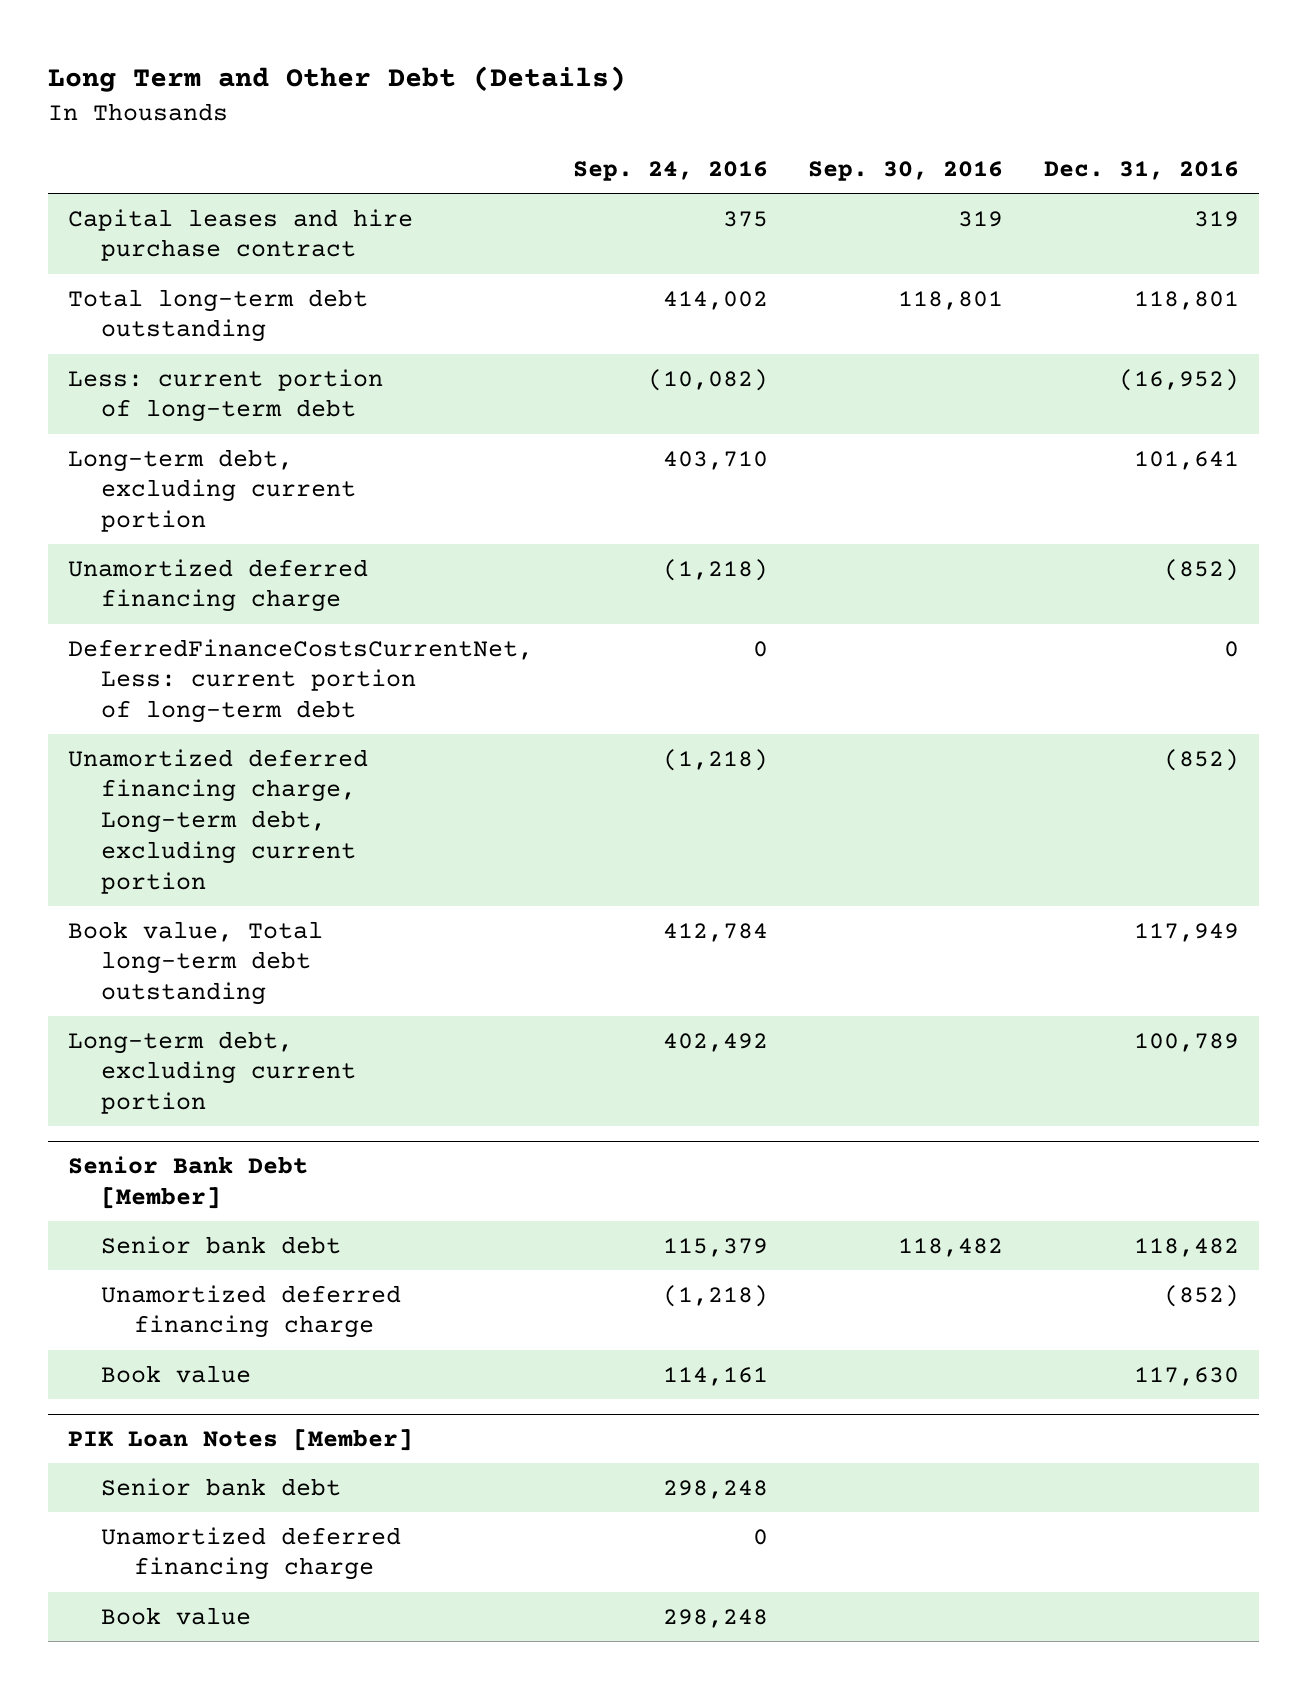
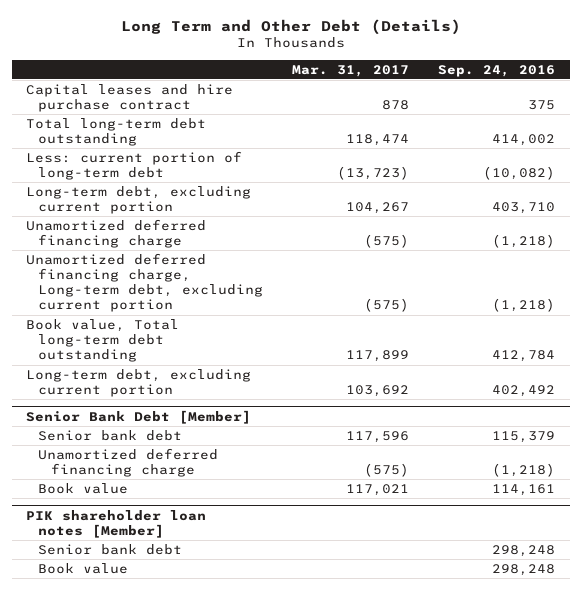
[808,161,1004,182] Sep. 30, 2016 -> none
[1043,161,1239,181] Dec. 31, 2016 -> none
none -> [292,64,410,77] Mar. 31, 2017
[67,638,533,724] DeferredFinanceCostsCurrentNet, Less: current portion of long-term debt -> none
[67,1428,413,1451] PIK Loan Notes [Member] -> [26,509,207,538] PIK shareholder loan notes [Member]
[101,1526,402,1581] Unamortized deferred financing charge -> none

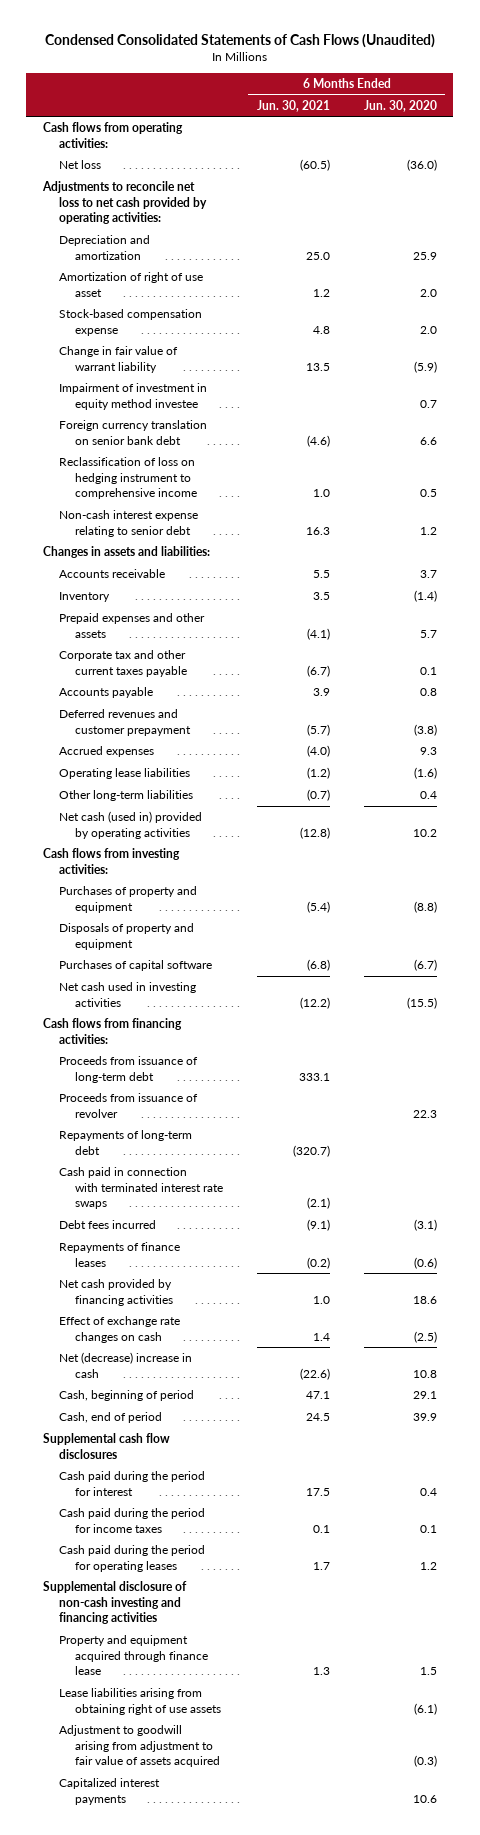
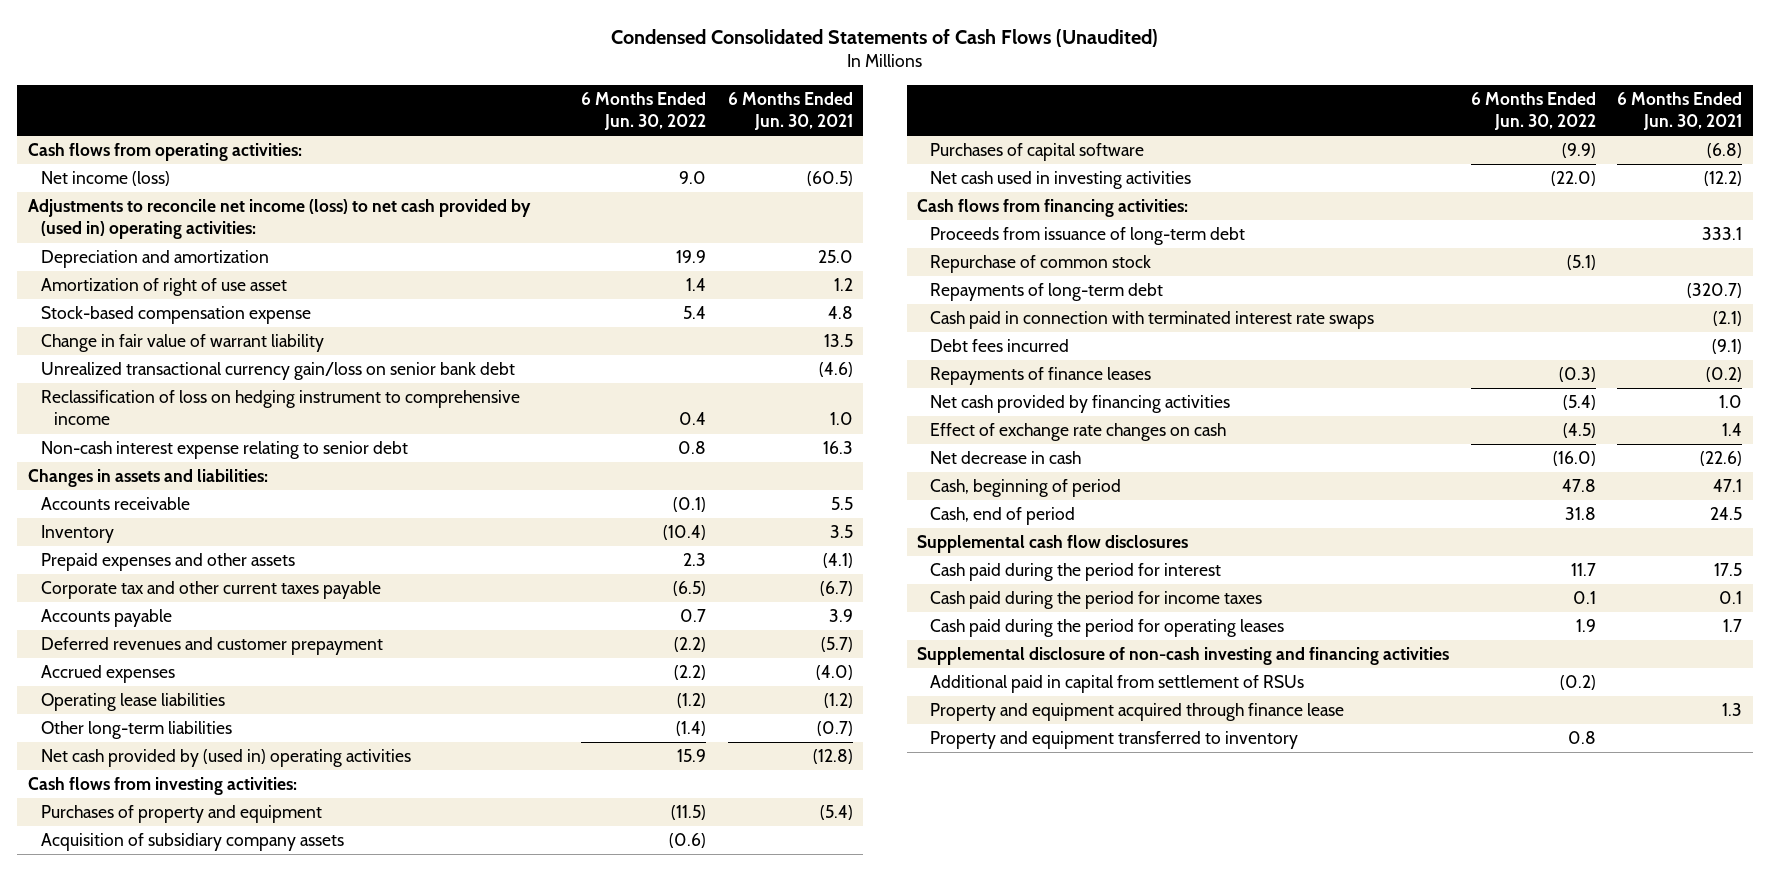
[363,99,437,112] Jun. 30, 2020 -> none
none -> [581,91,707,130] 6 Months Ended Jun. 30, 2022
[58,160,101,170] Net loss -> [40,171,170,187] Net income (loss)
[42,181,207,224] Adjustments to reconcile net loss to net cash provided by operating activities: -> [27,199,531,240] Adjustments to reconcile net income (loss) to net cash provided by (used in) operating activities:
[58,383,207,410] Impairment of investment in equity method investee -> none
[58,420,207,445] Foreign currency translation on senior bank debt -> none
none -> [40,362,515,381] Unrealized transactional currency gain/loss on senior bank debt
[58,811,202,839] Net cash (used in) provided by operating activities -> [40,749,411,768] Net cash provided by (used in) operating activities
[58,923,194,950] Disposals of property and equipment -> none
none -> [40,833,344,852] Acquisition of subsidiary company assets
[58,1093,198,1118] Proceeds from issuance of revolver -> none
none -> [930,255,1152,274] Repurchase of common stock
[58,1352,192,1378] Net (decrease) increase in cash -> [930,451,1082,465] Net decrease in cash
none -> [930,675,1305,694] Additional paid in capital from settlement of RSUs
[58,1688,221,1715] Lease liabilities arising from obtaining right of use assets -> none
[58,1725,220,1767] Adjustment to goodwill arising from adjustment to fair value of assets acquired -> none
[58,1778,160,1805] Capitalized interest payments -> none
none -> [930,731,1299,750] Property and equipment transferred to inventory

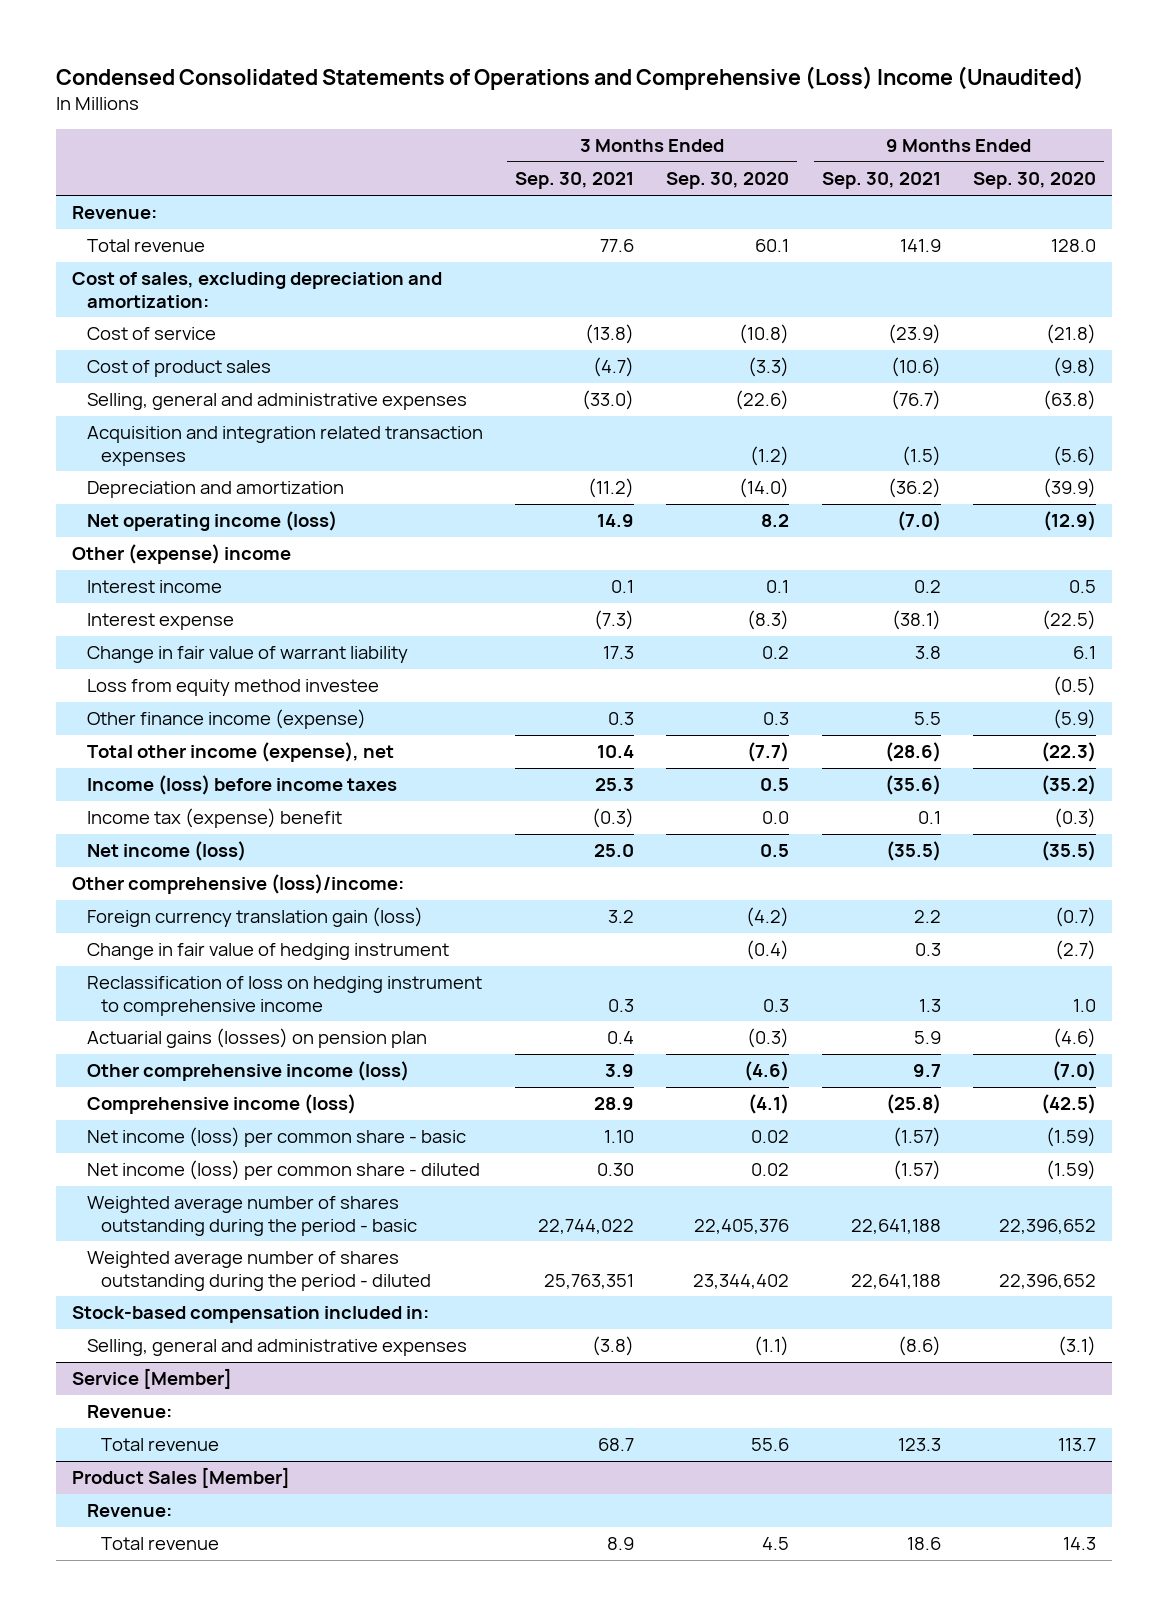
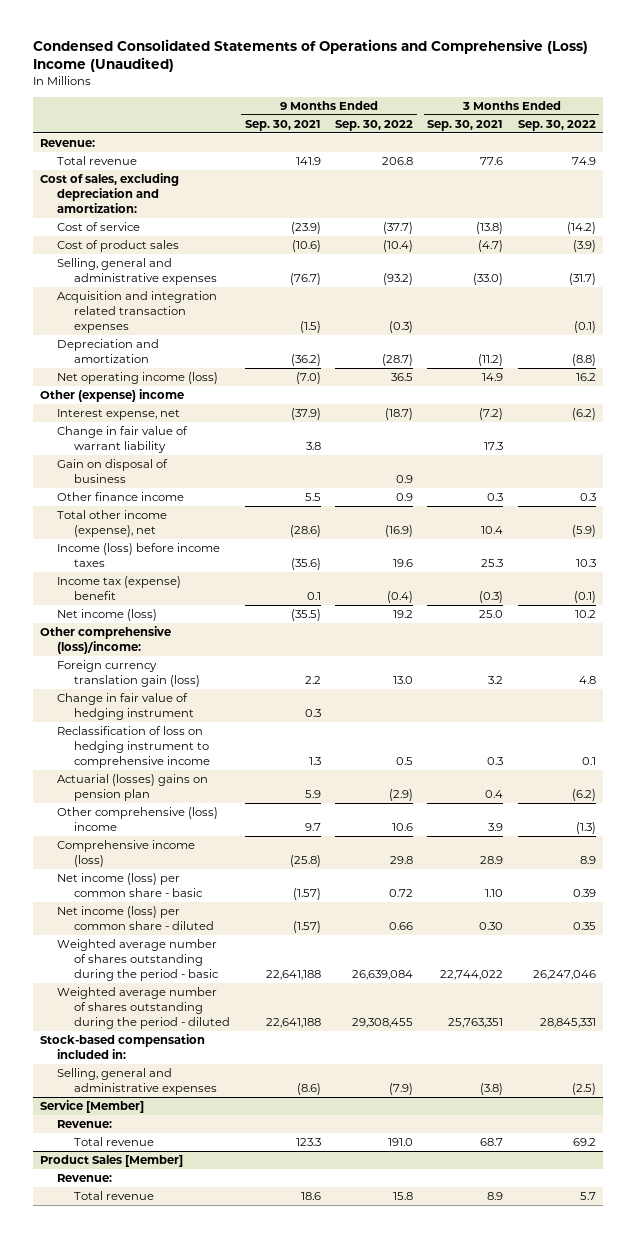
[666,172,790,190] Sep. 30, 2020 -> none
[972,172,1096,190] Sep. 30, 2020 -> none
none -> [335,119,414,131] Sep. 30, 2022
none -> [517,119,596,131] Sep. 30, 2022
[86,580,222,594] Interest income -> none
[86,613,234,631] Interest expense -> [57,409,181,421] Interest expense, net
[594,610,635,631] (7.3) -> [479,408,504,421] (7.2)
[891,610,941,631] (38.1) -> [290,408,321,421] (37.9)
[86,679,379,697] Loss from equity method investee -> none
none -> [57,459,169,483] Gain on disposal of business
[86,709,366,730] Other finance income (expense) -> [57,492,185,502] Other finance income
[86,1028,427,1049] Actuarial gains (losses) on pension plan -> [57,774,209,801] Actuarial (losses) gains on pension plan
[86,1061,409,1082] Other comprehensive income (loss) -> [57,807,219,831] Other comprehensive (loss) income

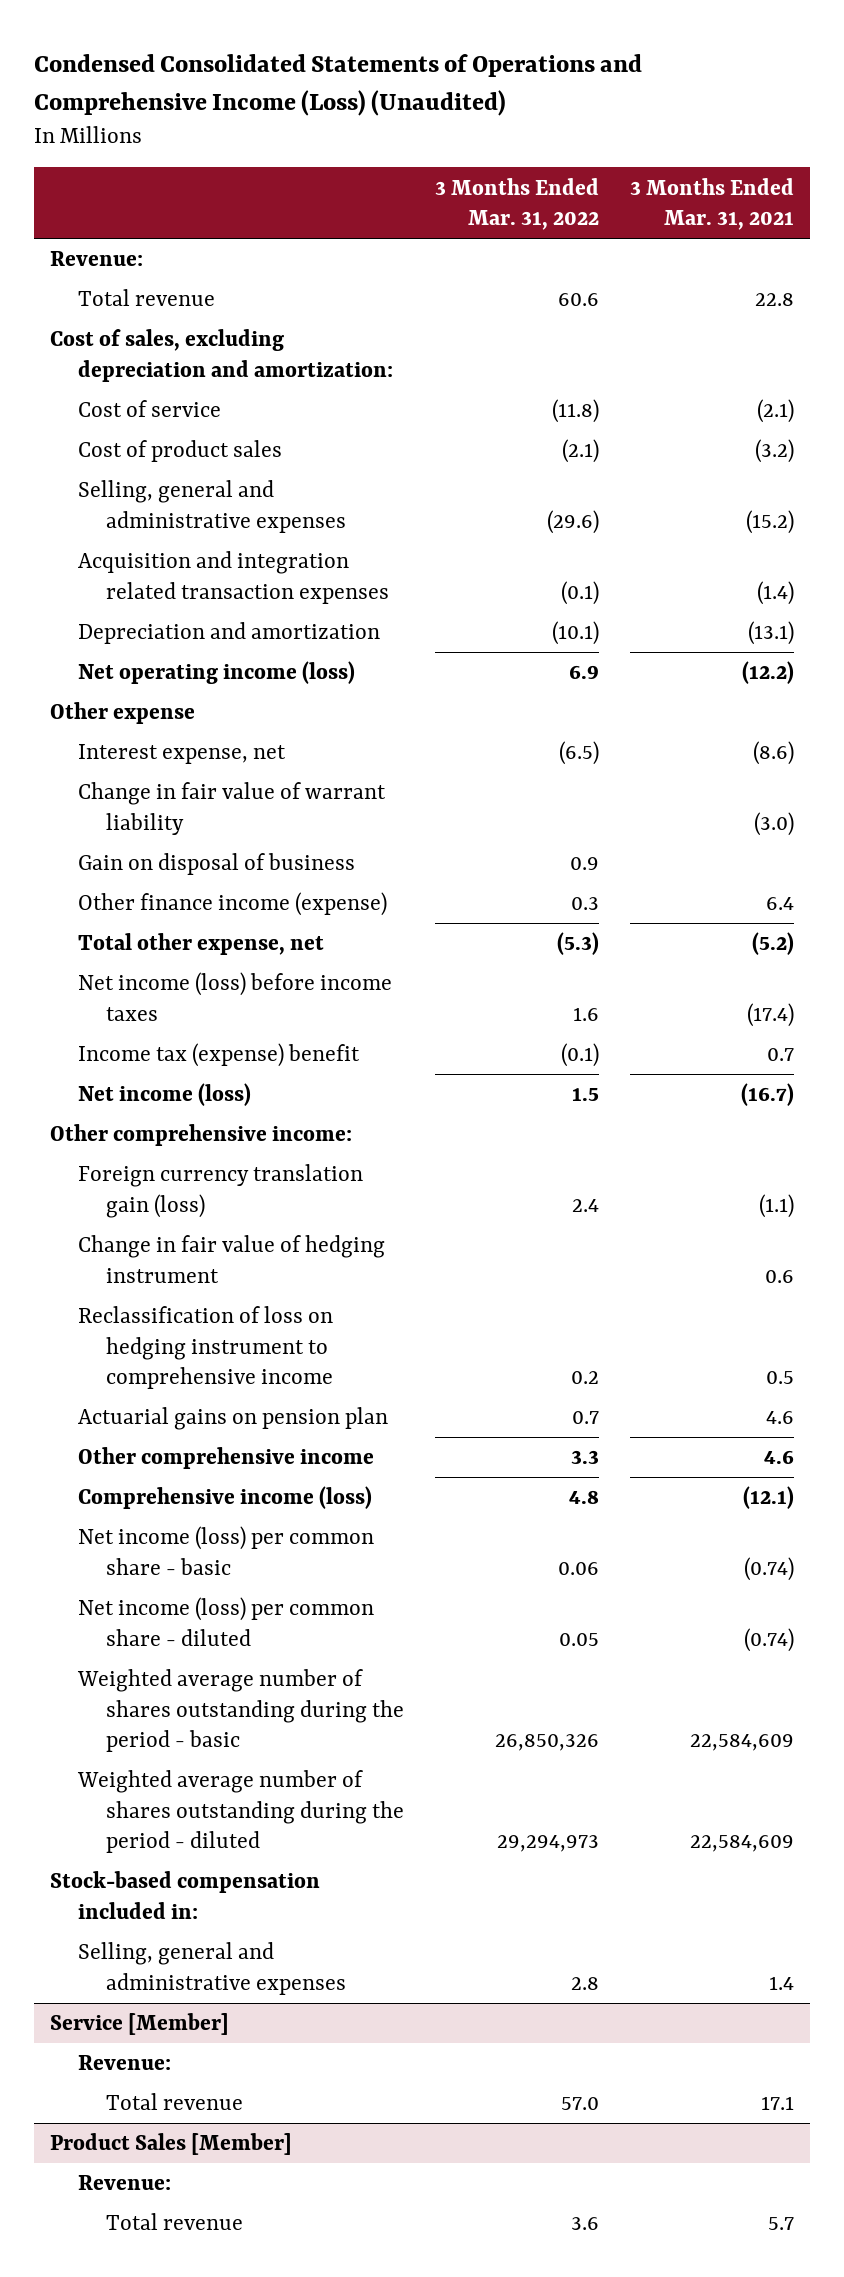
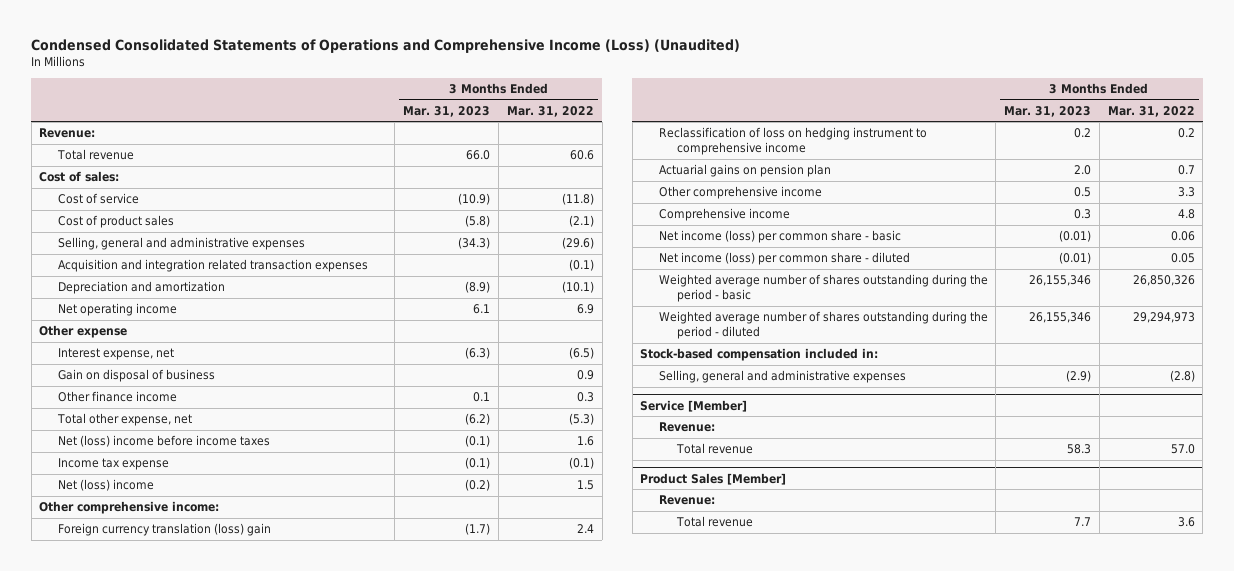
[630,177,795,231] 3 Months Ended Mar. 31, 2021 -> none
none -> [403,105,491,117] Mar. 31, 2023
[49,329,394,382] Cost of sales, excluding depreciation and amortization: -> [39,171,120,183] Cost of sales:
[78,661,356,685] Net operating income (loss) -> [57,303,177,317] Net operating income
[78,782,387,835] Change in fair value of warrant liability -> none
[78,892,388,917] Other finance income (expense) -> [57,391,177,403] Other finance income
[78,972,393,1021] Net income (loss) before income taxes -> [57,435,270,448] Net (loss) income before income taxes
[78,1043,361,1068] Income tax (expense) benefit -> [57,458,169,471] Income tax expense
[78,1083,252,1107] Net income (loss) -> [57,479,154,492] Net (loss) income
[78,1235,386,1283] Change in fair value of hedging instrument -> none
[78,1164,364,1218] Foreign currency translation gain (loss) -> [57,523,271,537] Foreign currency translation (loss) gain
[78,1486,373,1510] Comprehensive income (loss) -> [658,208,790,222] Comprehensive income
[571,1976,600,1990] 2.8 -> [1169,370,1195,383] (2.8)

